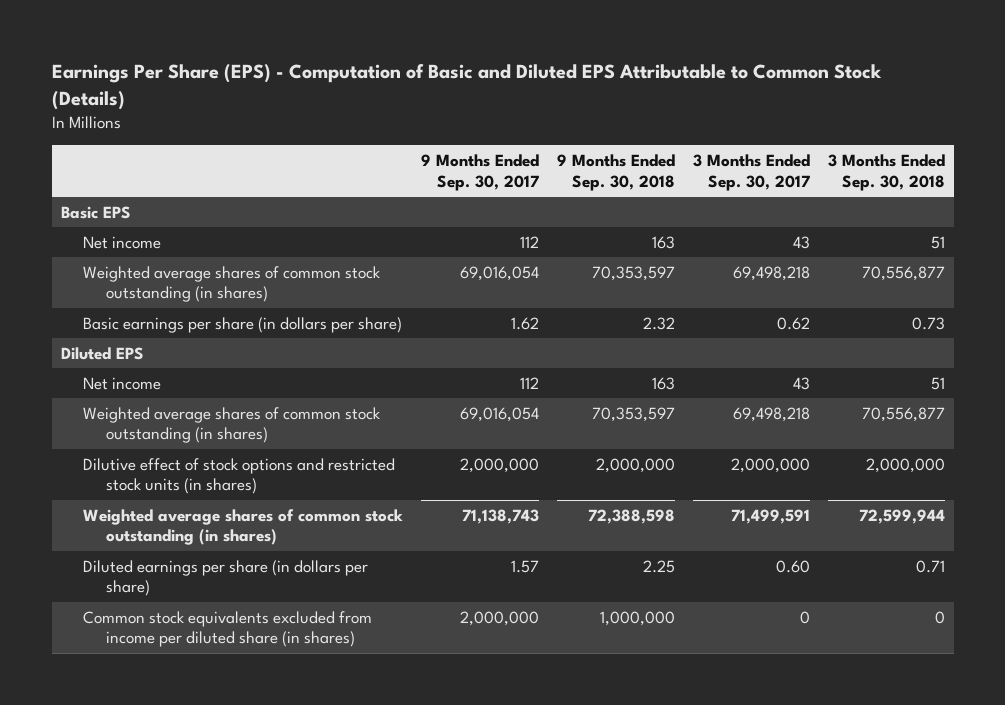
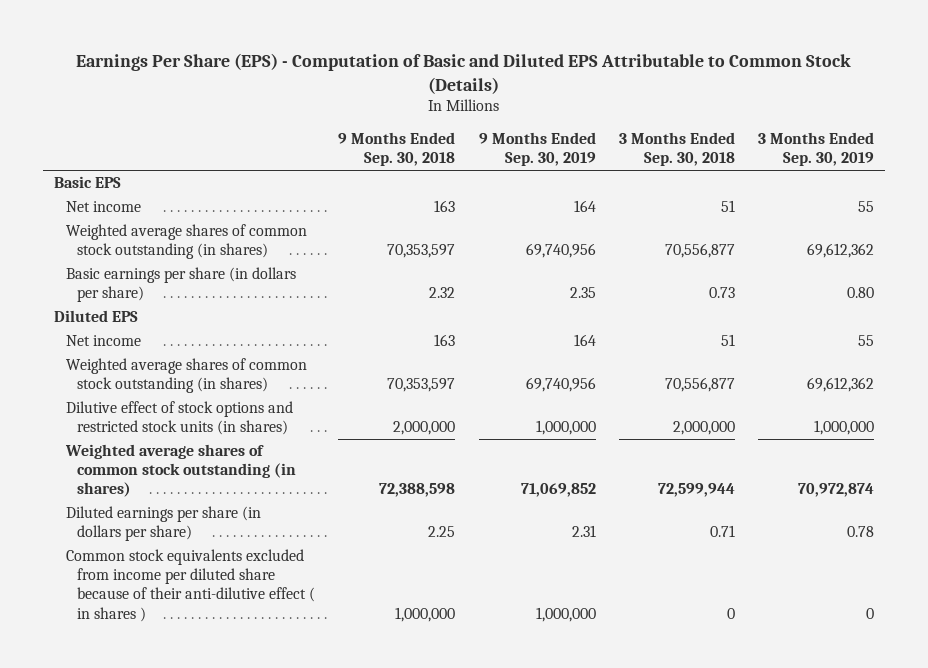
[421,154,540,191] 9 Months Ended Sep. 30, 2017 -> none
[692,154,810,191] 3 Months Ended Sep. 30, 2017 -> none
none -> [478,132,596,167] 9 Months Ended Sep. 30, 2019
none -> [757,132,874,167] 3 Months Ended Sep. 30, 2019
[83,610,373,648] Common stock equivalents excluded from income per diluted share (in shares) -> [65,549,316,622] Common stock equivalents excluded from income per diluted share because of their anti-dilutive effect ( in shares )

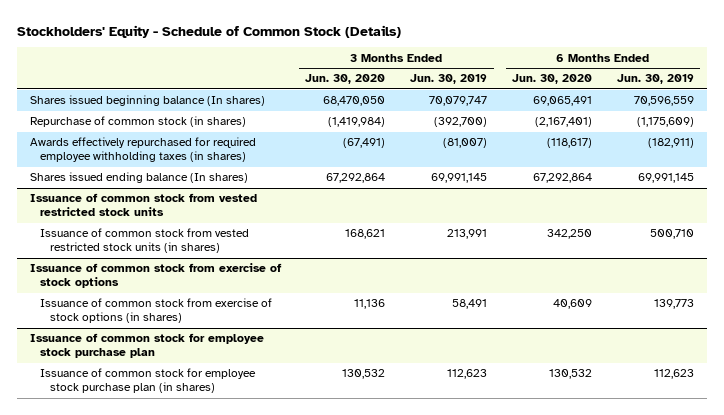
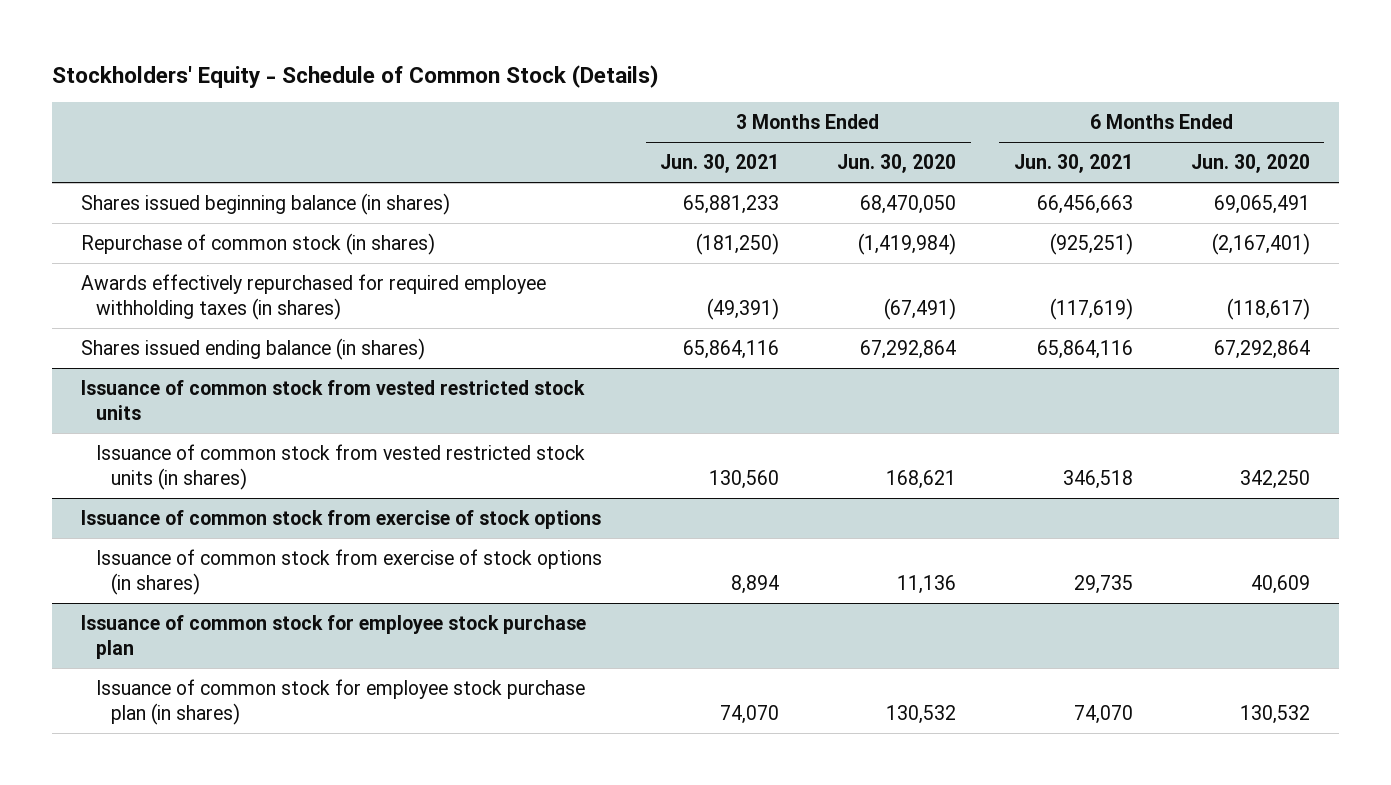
[410,74,488,85] Jun. 30, 2019 -> none
[617,74,695,85] Jun. 30, 2019 -> none
none -> [660,154,780,174] Jun. 30, 2021
none -> [1013,154,1133,174] Jun. 30, 2021
[29,95,265,107] Shares issued beginning balance (In shares) -> [81,192,451,215] Shares issued beginning balance (in shares)
[29,172,248,184] Shares issued ending balance (In shares) -> [81,337,426,360] Shares issued ending balance (in shares)

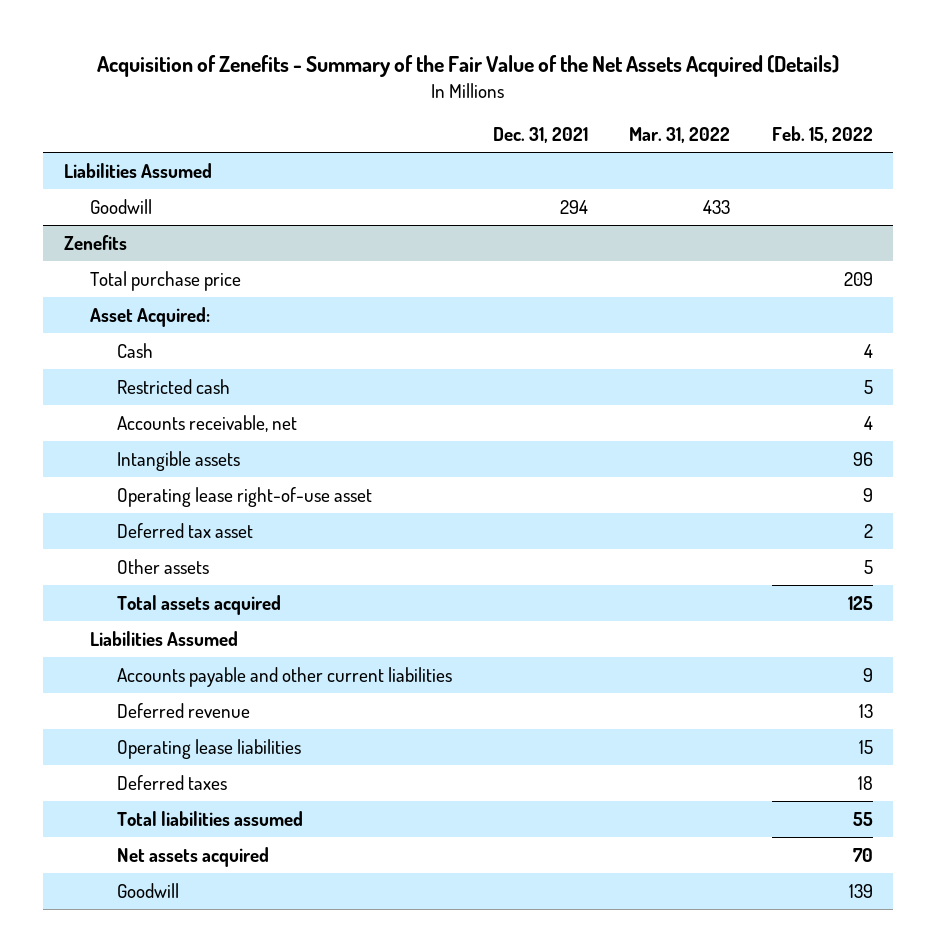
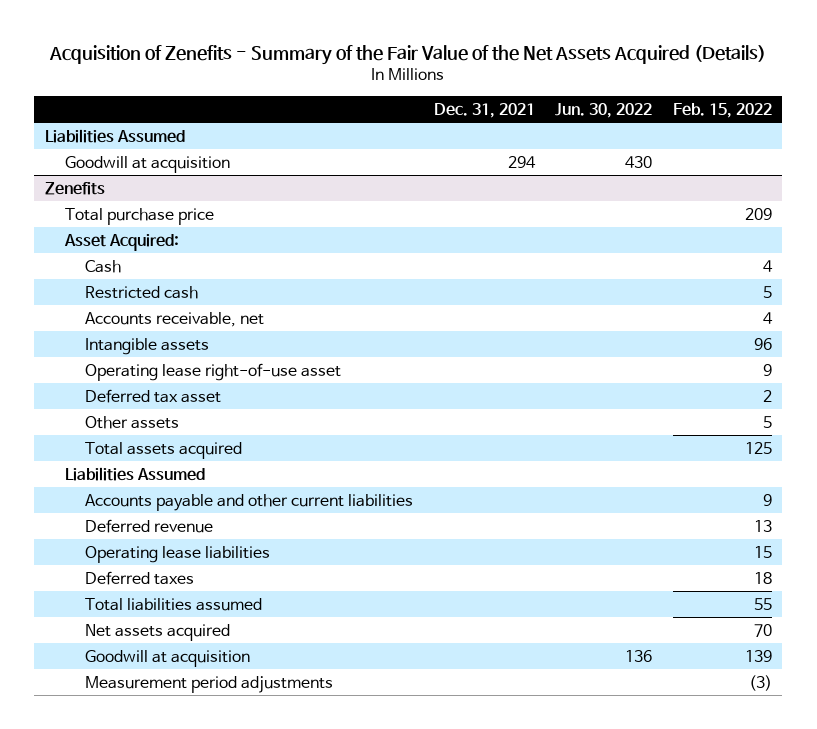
[629,127,731,144] Mar. 31, 2022 -> none
none -> [555,102,653,118] Jun. 30, 2022
[90,198,153,214] Goodwill -> [64,155,230,173] Goodwill at acquisition
[116,882,179,898] Goodwill -> [84,649,250,667] Goodwill at acquisition
none -> [84,675,333,693] Measurement period adjustments

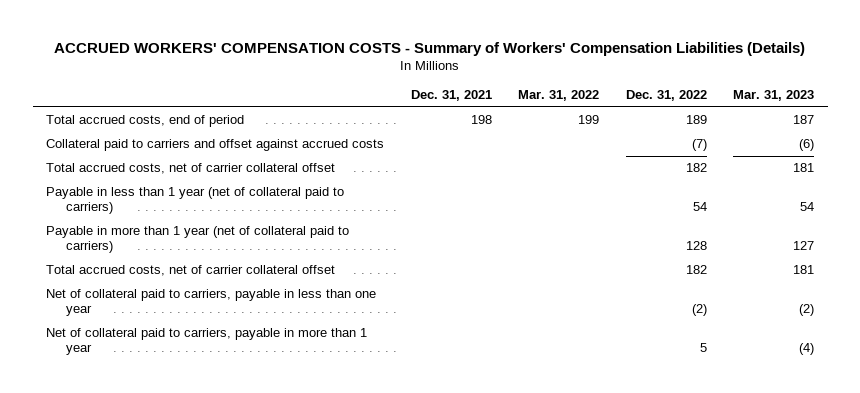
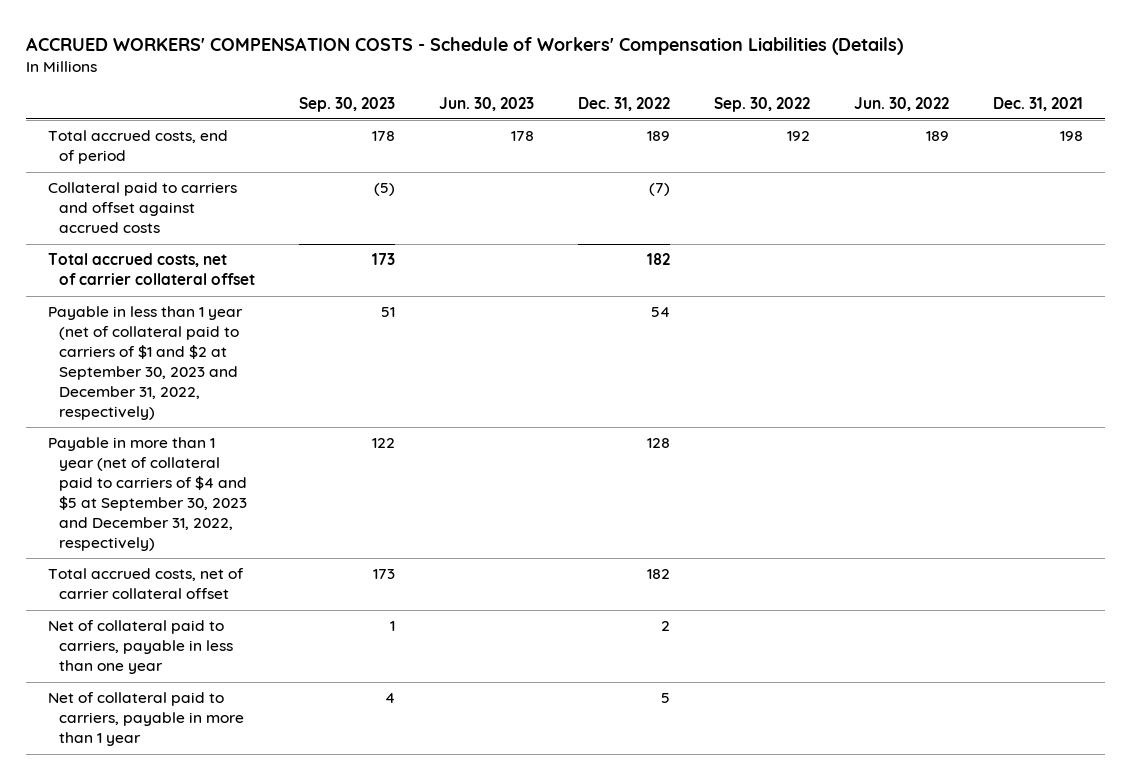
[54,41,806,56] ACCRUED WORKERS' COMPENSATION COSTS - Summary of Workers' Compensation Liabilities (Details) -> [26,36,904,55] ACCRUED WORKERS' COMPENSATION COSTS - Schedule of Workers' Compensation Liabilities (Details)
[518,90,600,102] Mar. 31, 2022 -> none
[733,90,815,102] Mar. 31, 2023 -> none
none -> [299,96,396,112] Sep. 30, 2023
none -> [439,96,535,111] Jun. 30, 2023
none -> [714,96,811,112] Sep. 30, 2022
none -> [854,96,950,111] Jun. 30, 2022
[45,187,344,215] Payable in less than 1 year (net of collateral paid to carriers) -> [48,306,244,420] Payable in less than 1 year (net of collateral paid to carriers of $1 and $2 at September 30, 2023 and December 31, 2022, respectively)
[45,226,349,254] Payable in more than 1 year (net of collateral paid to carriers) -> [48,437,248,551] Payable in more than 1 year (net of collateral paid to carriers of $4 and $5 at September 30, 2023 and December 31, 2022, respectively)
[691,304,707,317] (2) -> [661,621,671,632] 2

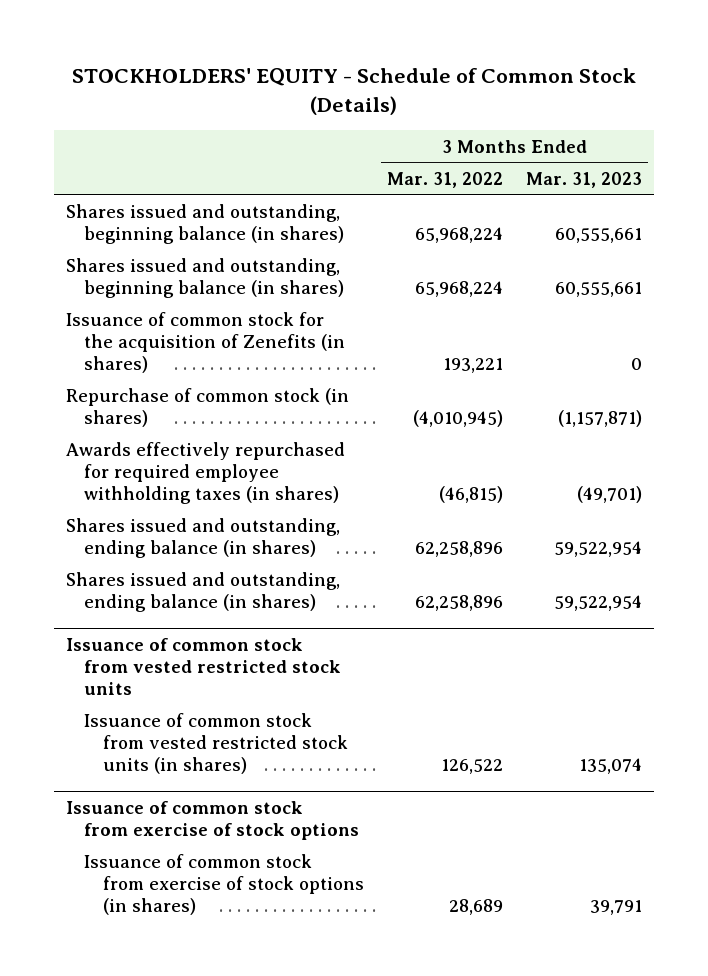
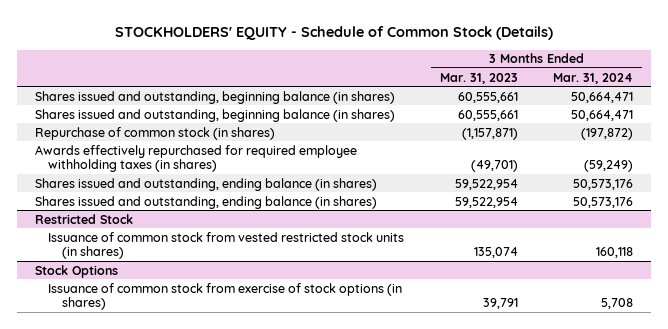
[387,171,504,188] Mar. 31, 2022 -> none
none -> [553,72,634,84] Mar. 31, 2024
[65,312,346,374] Issuance of common stock for the acquisition of Zenefits (in shares) -> none
[65,638,342,696] Issuance of common stock from vested restricted stock units -> [34,213,133,224] Restricted Stock
[65,801,360,841] Issuance of common stock from exercise of stock options -> [34,264,118,278] Stock Options

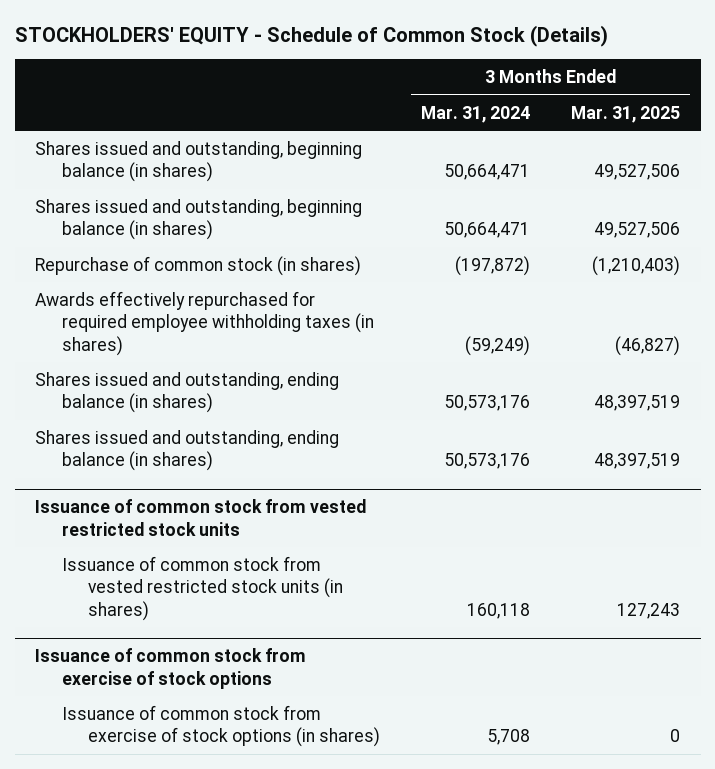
[439,72,518,84] Mar. 31, 2023 -> none
none -> [571,105,681,123] Mar. 31, 2025
[34,213,133,224] Restricted Stock -> [35,499,367,536] Issuance of common stock from vested restricted stock units
[34,264,118,278] Stock Options -> [35,648,307,689] Issuance of common stock from exercise of stock options

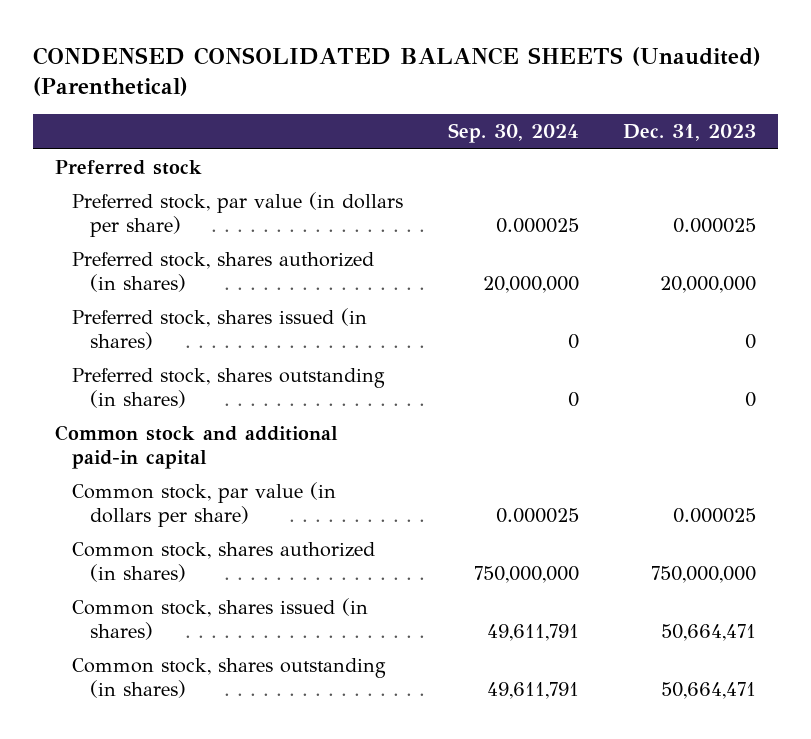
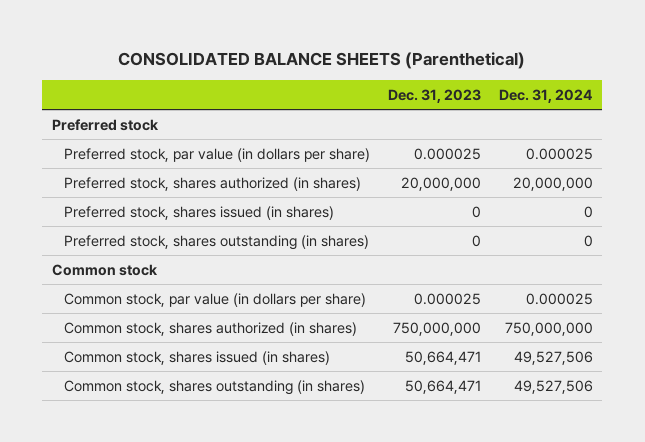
[32,46,761,97] CONDENSED CONSOLIDATED BALANCE SHEETS (Unaudited) (Parenthetical) -> [118,52,526,70] CONSOLIDATED BALANCE SHEETS (Parenthetical)
[447,123,579,144] Sep. 30, 2024 -> none
none -> [499,88,594,103] Dec. 31, 2024
[54,425,338,469] Common stock and additional paid-in capital -> [51,263,158,276] Common stock

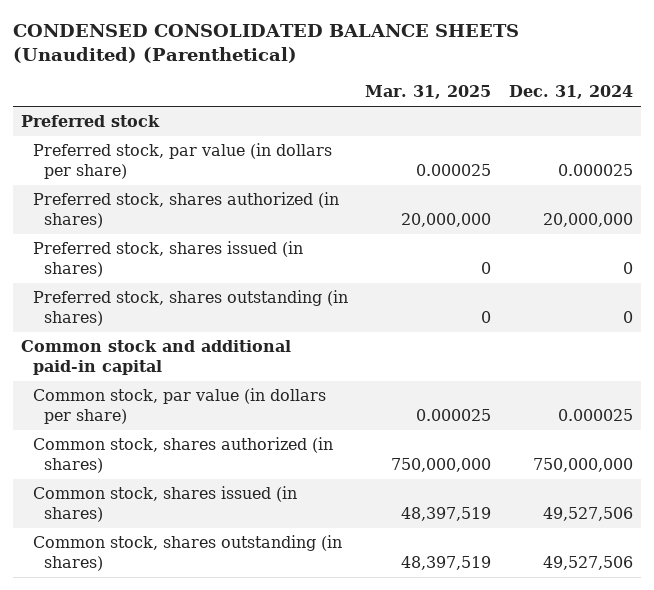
[118,52,526,70] CONSOLIDATED BALANCE SHEETS (Parenthetical) -> [12,24,519,64] CONDENSED CONSOLIDATED BALANCE SHEETS (Unaudited) (Parenthetical)
[387,88,481,103] Dec. 31, 2023 -> none
none -> [365,85,492,100] Mar. 31, 2025
[51,263,158,276] Common stock -> [21,340,292,376] Common stock and additional paid-in capital

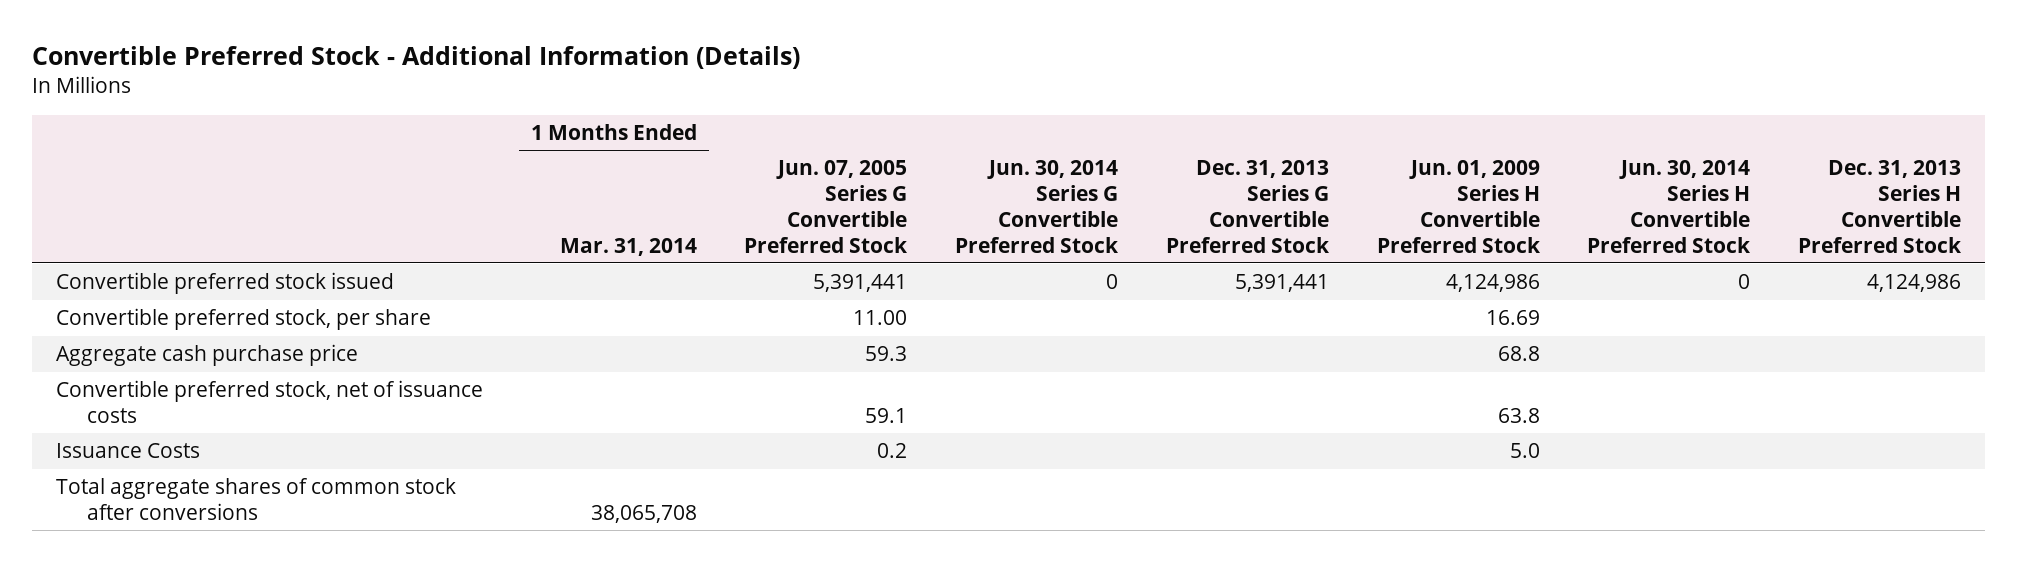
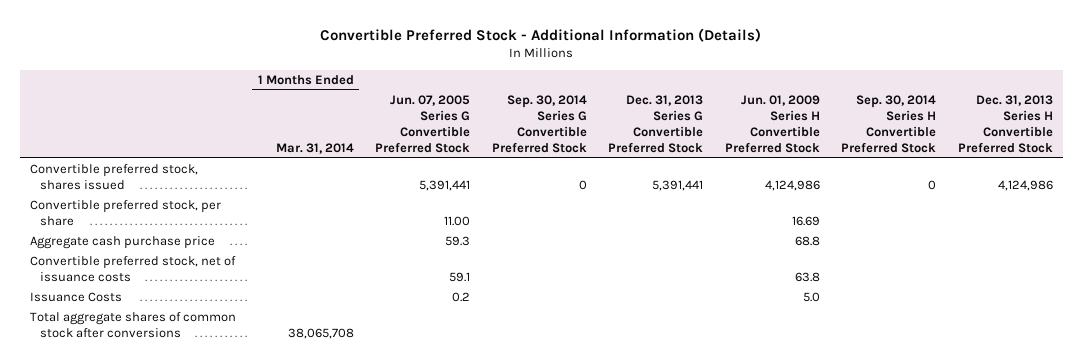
[955,160,1120,253] Jun. 30, 2014 Series G Convertible Preferred Stock -> none
[1587,160,1752,253] Jun. 30, 2014 Series H Convertible Preferred Stock -> none
none -> [491,94,587,153] Sep. 30, 2014 Series G Convertible Preferred Stock
none -> [841,94,937,153] Sep. 30, 2014 Series H Convertible Preferred Stock
[56,272,395,295] Convertible preferred stock issued -> [30,163,199,190] Convertible preferred stock, shares issued

